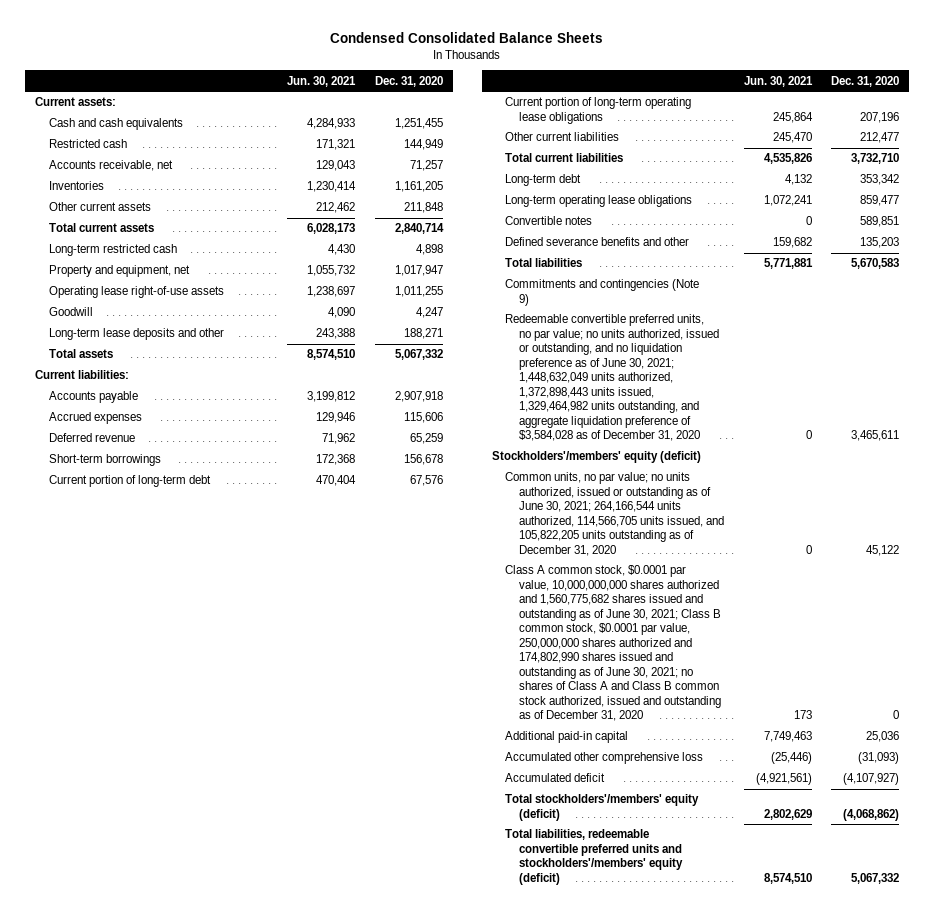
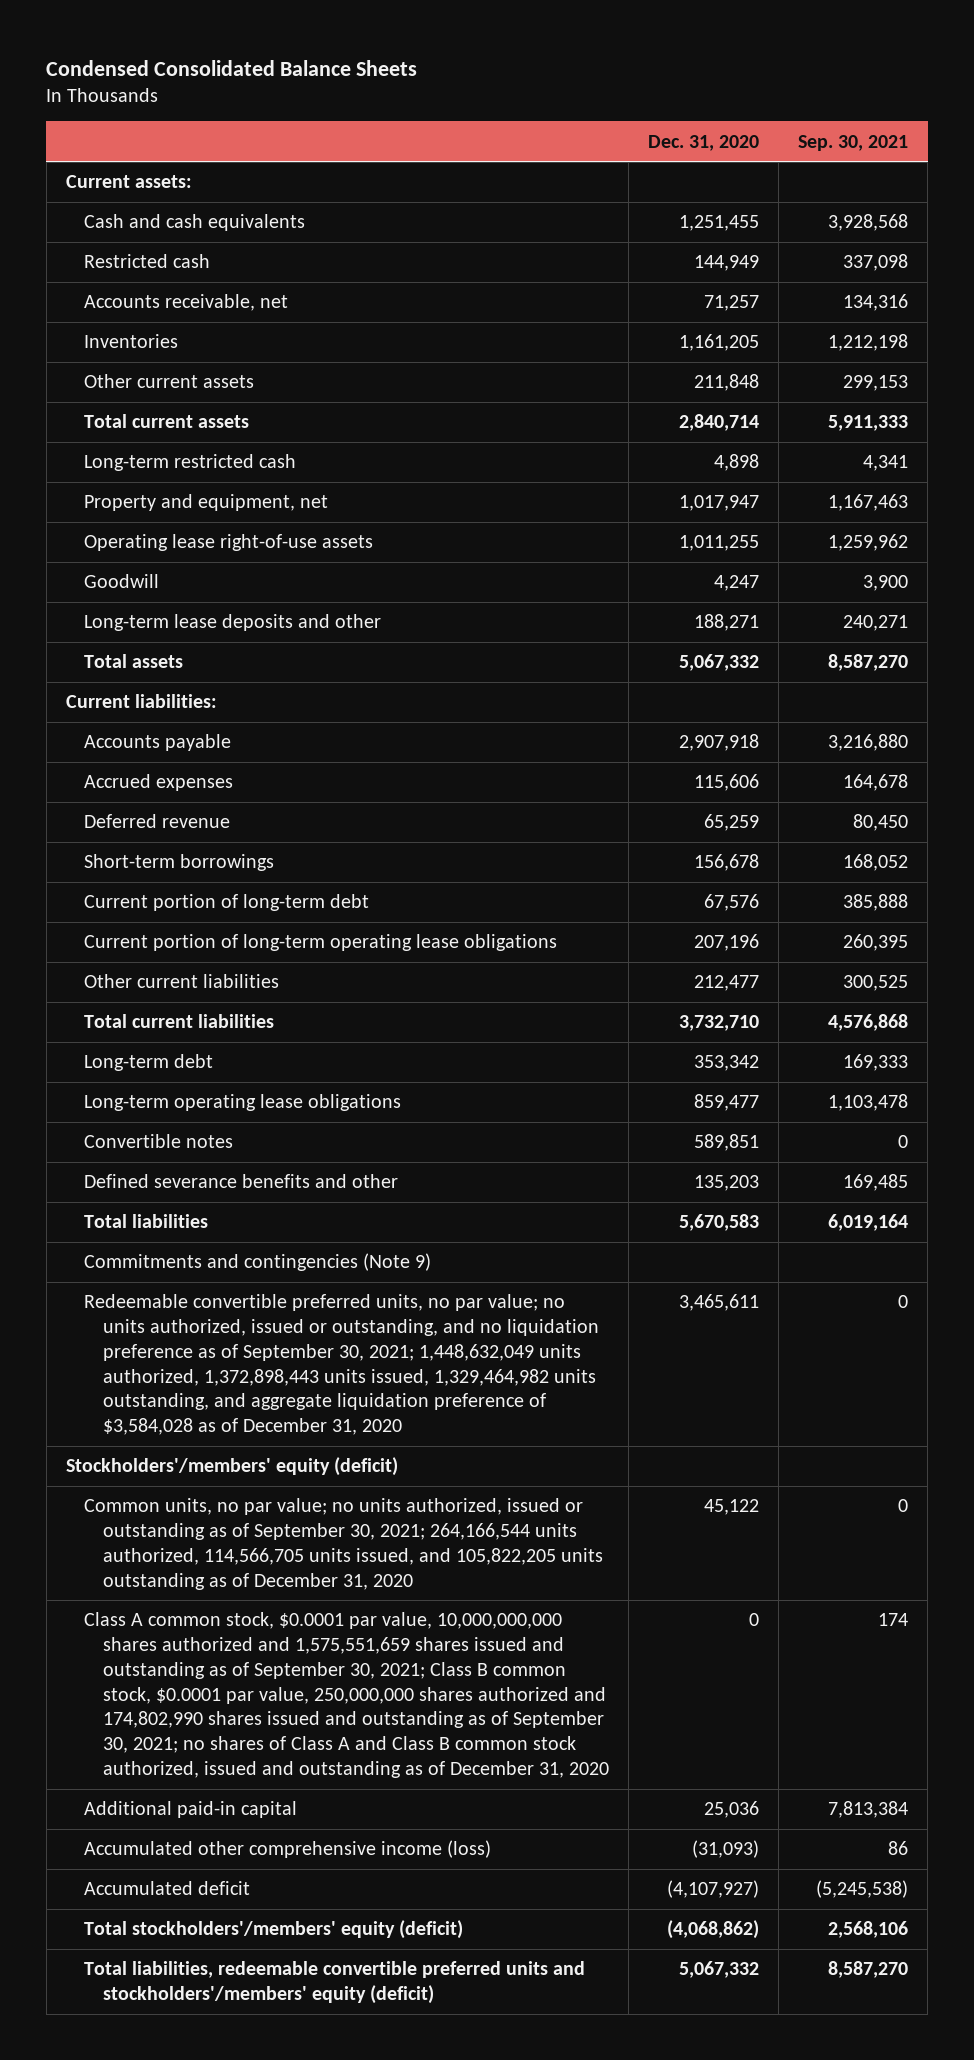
[287,75,357,87] Jun. 30, 2021 -> none
none -> [798,134,909,151] Sep. 30, 2021
[505,314,719,442] Redeemable convertible preferred units, no par value; no units authorized, issued or outstanding, and no liquidation preference as of June 30, 2021; 1,448,632,049 units authorized, 1,372,898,443 units issued, 1,329,464,982 units outstanding, and aggregate liquidation preference of $3,584,028 as of December 31, 2020 -> [84,1294,599,1436] Redeemable convertible preferred units, no par value; no units authorized, issued or outstanding, and no liquidation preference as of September 30, 2021; 1,448,632,049 units authorized, 1,372,898,443 units issued, 1,329,464,982 units outstanding, and aggregate liquidation preference of $3,584,028 as of December 31, 2020
[505,472,724,556] Common units, no par value; no units authorized, issued or outstanding as of June 30, 2021; 264,166,544 units authorized, 114,566,705 units issued, and 105,822,205 units outstanding as of December 31, 2020 -> [84,1498,603,1590] Common units, no par value; no units authorized, issued or outstanding as of September 30, 2021; 264,166,544 units authorized, 114,566,705 units issued, and 105,822,205 units outstanding as of December 31, 2020
[505,565,721,722] Class A common stock, $0.0001 par value, 10,000,000,000 shares authorized and 1,560,775,682 shares issued and outstanding as of June 30, 2021; Class B common stock, $0.0001 par value, 250,000,000 shares authorized and 174,802,990 shares issued and outstanding as of June 30, 2021; no shares of Class A and Class B common stock authorized, issued and outstanding as of December 31, 2020 -> [84,1612,609,1779] Class A common stock, $0.0001 par value, 10,000,000,000 shares authorized and 1,575,551,659 shares issued and outstanding as of September 30, 2021; Class B common stock, $0.0001 par value, 250,000,000 shares authorized and 174,802,990 shares issued and outstanding as of September 30, 2021; no shares of Class A and Class B common stock authorized, issued and outstanding as of December 31, 2020
[505,752,704,765] Accumulated other comprehensive loss -> [84,1840,492,1859] Accumulated other comprehensive income (loss)

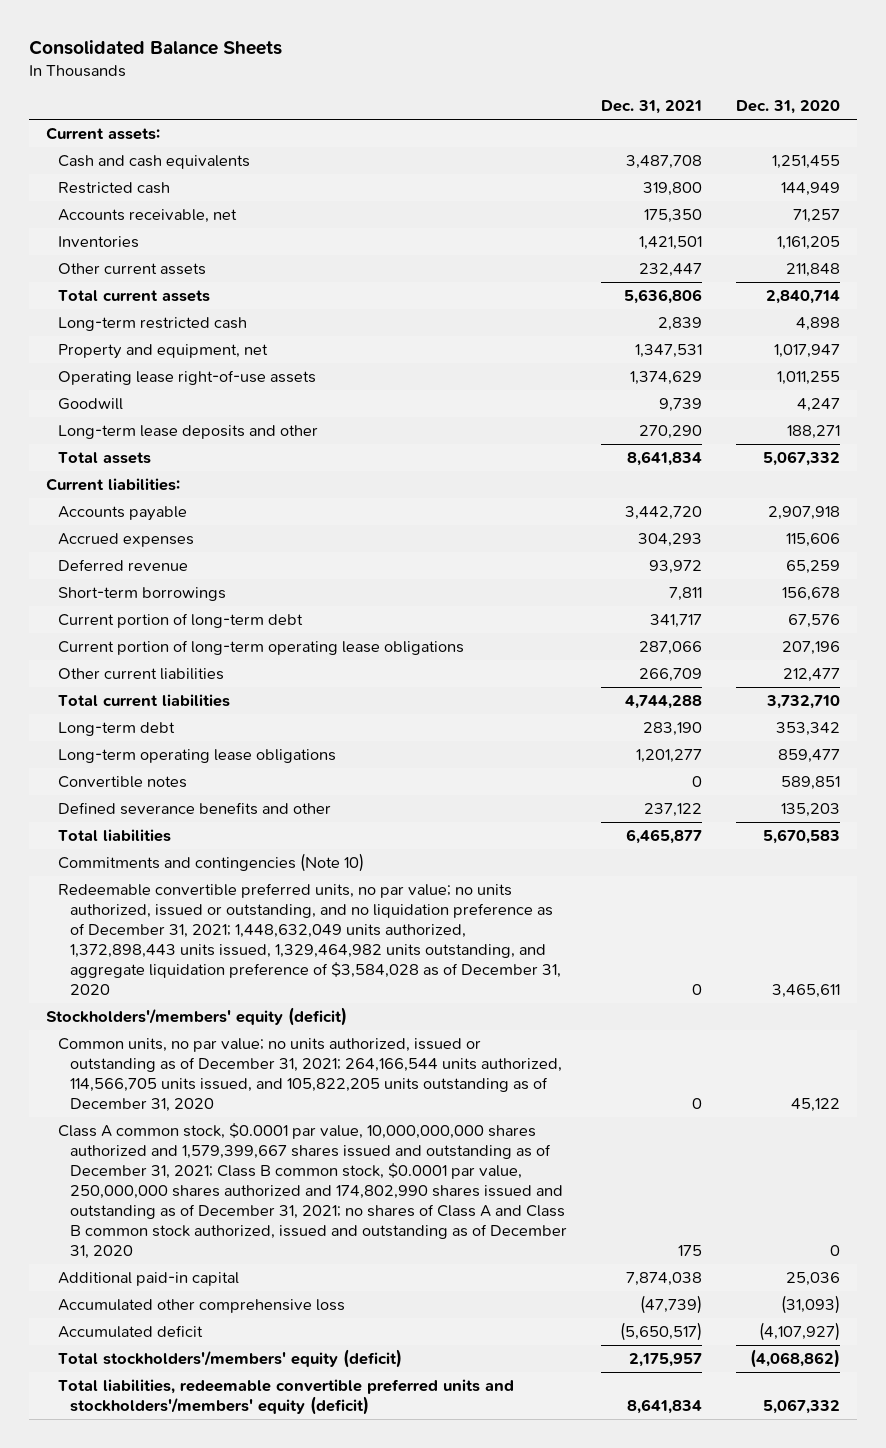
[46,59,418,76] Condensed Consolidated Balance Sheets -> [28,40,282,56] Consolidated Balance Sheets
[798,134,909,151] Sep. 30, 2021 -> none
none -> [601,100,703,115] Dec. 31, 2021
[84,1253,432,1272] Commitments and contingencies (Note 9) -> [58,852,365,872] Commitments and contingencies (Note 10)
[84,1294,599,1436] Redeemable convertible preferred units, no par value; no units authorized, issued or outstanding, and no liquidation preference as of September 30, 2021; 1,448,632,049 units authorized, 1,372,898,443 units issued, 1,329,464,982 units outstanding, and aggregate liquidation preference of $3,584,028 as of December 31, 2020 -> [58,882,562,996] Redeemable convertible preferred units, no par value; no units authorized, issued or outstanding, and no liquidation preference as of December 31, 2021; 1,448,632,049 units authorized, 1,372,898,443 units issued, 1,329,464,982 units outstanding, and aggregate liquidation preference of $3,584,028 as of December 31, 2020
[84,1498,603,1590] Common units, no par value; no units authorized, issued or outstanding as of September 30, 2021; 264,166,544 units authorized, 114,566,705 units issued, and 105,822,205 units outstanding as of December 31, 2020 -> [58,1037,563,1113] Common units, no par value; no units authorized, issued or outstanding as of December 31, 2021; 264,166,544 units authorized, 114,566,705 units issued, and 105,822,205 units outstanding as of December 31, 2020
[84,1612,609,1779] Class A common stock, $0.0001 par value, 10,000,000,000 shares authorized and 1,575,551,659 shares issued and outstanding as of September 30, 2021; Class B common stock, $0.0001 par value, 250,000,000 shares authorized and 174,802,990 shares issued and outstanding as of September 30, 2021; no shares of Class A and Class B common stock authorized, issued and outstanding as of December 31, 2020 -> [58,1122,568,1260] Class A common stock, $0.0001 par value, 10,000,000,000 shares authorized and 1,579,399,667 shares issued and outstanding as of December 31, 2021; Class B common stock, $0.0001 par value, 250,000,000 shares authorized and 174,802,990 shares issued and outstanding as of December 31, 2021; no shares of Class A and Class B common stock authorized, issued and outstanding as of December 31, 2020
[84,1840,492,1859] Accumulated other comprehensive income (loss) -> [58,1298,346,1313] Accumulated other comprehensive loss

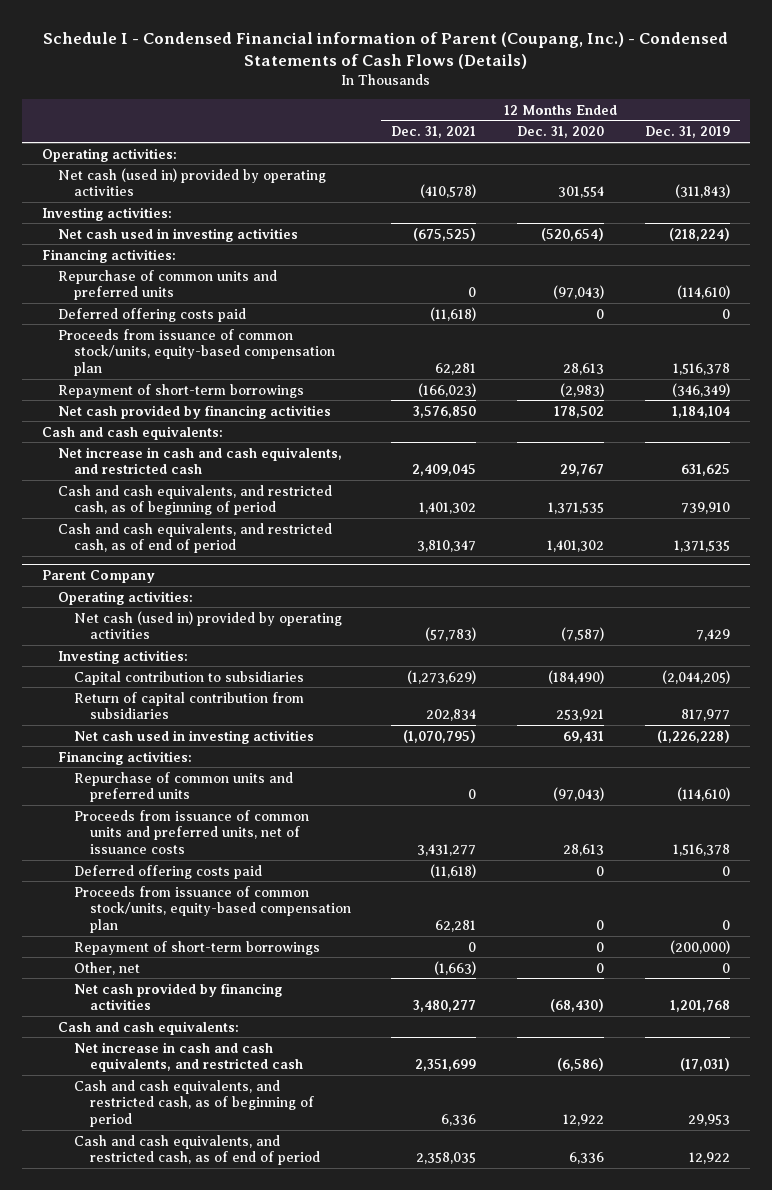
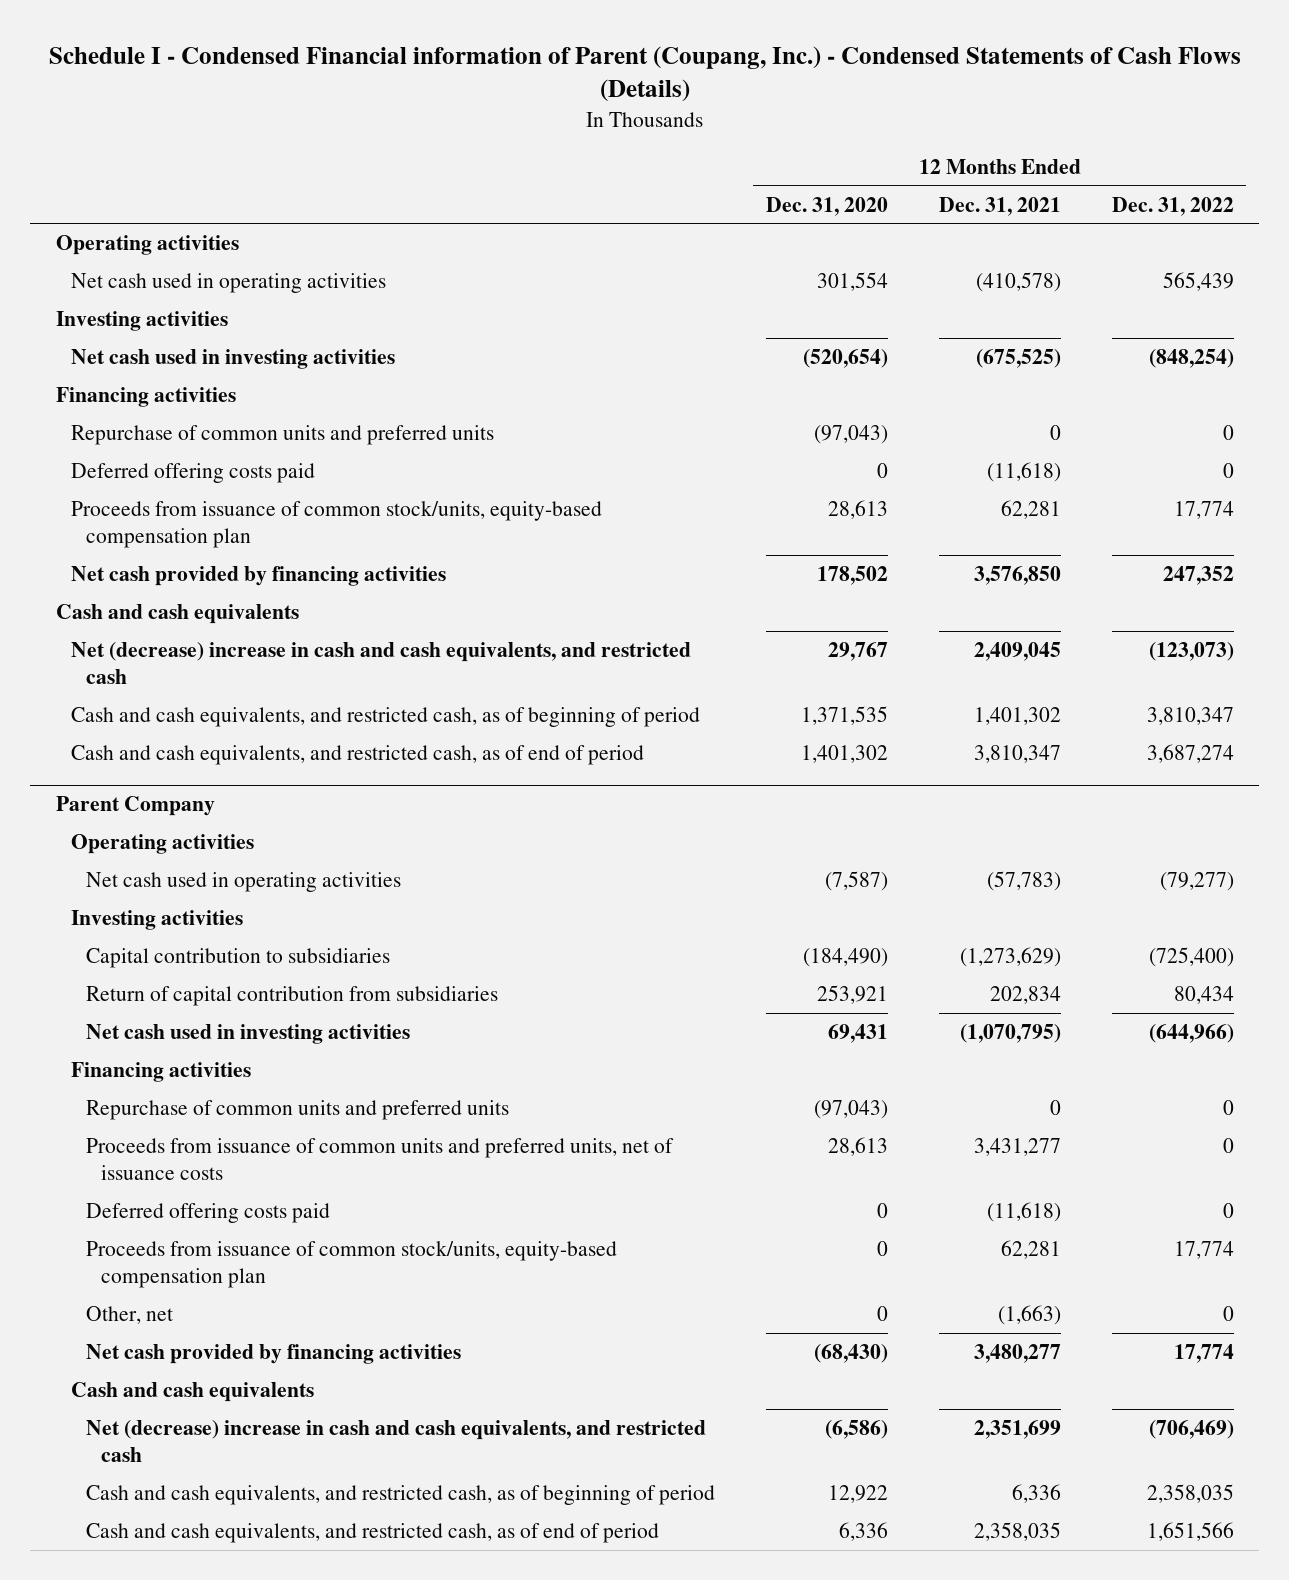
[644,126,730,139] Dec. 31, 2019 -> none
none -> [1111,196,1234,216] Dec. 31, 2022
[42,147,178,162] Operating activities: -> [55,234,239,255] Operating activities
[58,167,327,197] Net cash (used in) provided by operating activities -> [71,272,387,293] Net cash used in operating activities
[42,206,173,221] Investing activities: -> [55,310,228,331] Investing activities
[42,248,177,263] Financing activities: -> [55,386,236,407] Financing activities
[58,383,305,398] Repayment of short-term borrowings -> none
[42,425,224,440] Cash and cash equivalents: -> [55,603,299,624] Cash and cash equivalents
[58,446,343,475] Net increase in cash and cash equivalents, and restricted cash -> [71,641,692,684] Net (decrease) increase in cash and cash equivalents, and restricted cash
[58,590,194,605] Operating activities: -> [71,833,255,854] Operating activities
[73,610,342,640] Net cash (used in) provided by operating activities -> [86,871,402,892] Net cash used in operating activities
[58,649,189,664] Investing activities: -> [71,909,244,930] Investing activities
[58,750,193,765] Financing activities: -> [71,1061,252,1082] Financing activities
[73,940,320,955] Repayment of short-term borrowings -> none
[58,1020,240,1035] Cash and cash equivalents: -> [71,1381,315,1402] Cash and cash equivalents
[73,1041,303,1073] Net increase in cash and cash equivalents, and restricted cash -> [86,1419,707,1462] Net (decrease) increase in cash and cash equivalents, and restricted cash

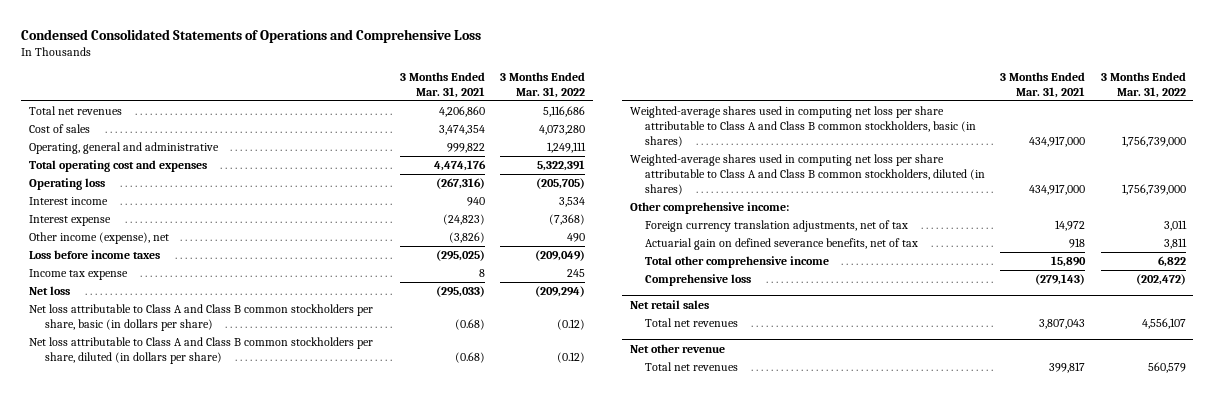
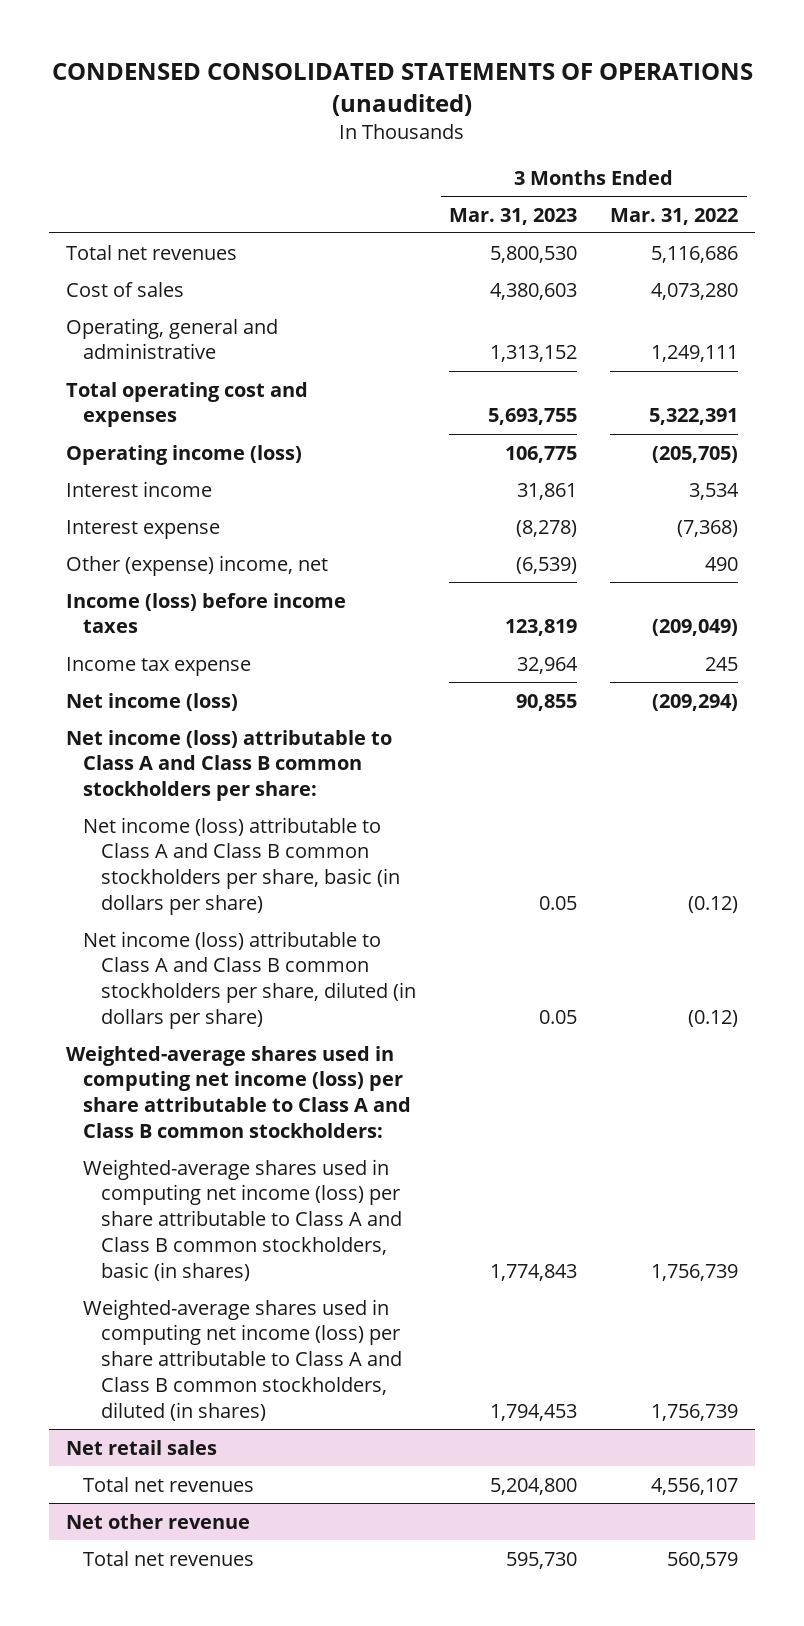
[21,28,482,43] Condensed Consolidated Statements of Operations and Comprehensive Loss -> [51,63,753,116] CONDENSED CONSOLIDATED STATEMENTS OF OPERATIONS (unaudited)
[399,71,485,98] 3 Months Ended Mar. 31, 2021 -> none
none -> [448,207,577,225] Mar. 31, 2023
[29,178,106,191] Operating loss -> [65,444,302,465] Operating income (loss)
[29,232,170,245] Other income (expense), net -> [65,554,328,576] Other (expense) income, net
[29,250,161,260] Loss before income taxes -> [65,592,346,634] Income (loss) before income taxes
[629,202,789,215] Other comprehensive income: -> none
[645,220,909,233] Foreign currency translation adjustments, net of tax -> none
[645,238,919,251] Actuarial gain on defined severance benefits, net of tax -> none
[645,256,830,269] Total other comprehensive income -> none
[645,274,752,287] Comprehensive loss -> none
[29,286,71,296] Net loss -> [65,692,238,711] Net income (loss)
none -> [65,729,392,802] Net income (loss) attributable to Class A and Class B common stockholders per share:
[29,304,374,332] Net loss attributable to Class A and Class B common stockholders per share, basic (in dollars per share) -> [83,816,400,915] Net income (loss) attributable to Class A and Class B common stockholders per share, basic (in dollars per share)
[29,337,374,365] Net loss attributable to Class A and Class B common stockholders per share, diluted (in dollars per share) -> [83,930,416,1029] Net income (loss) attributable to Class A and Class B common stockholders per share, diluted (in dollars per share)
none -> [65,1045,412,1138] Weighted-average shares used in computing net income (loss) per share attributable to Class A and Class B common stockholders:
[629,106,977,148] Weighted-average shares used in computing net loss per share attributable to Class A and Class B common stockholders, basic (in shares) -> [83,1158,402,1281] Weighted-average shares used in computing net income (loss) per share attributable to Class A and Class B common stockholders, basic (in shares)
[1121,136,1186,148] 1,756,739,000 -> [651,1263,739,1281] 1,756,739
[629,154,986,196] Weighted-average shares used in computing net loss per share attributable to Class A and Class B common stockholders, diluted (in shares) -> [83,1298,402,1421] Weighted-average shares used in computing net income (loss) per share attributable to Class A and Class B common stockholders, diluted (in shares)
[1121,184,1186,196] 1,756,739,000 -> [651,1403,739,1421] 1,756,739

